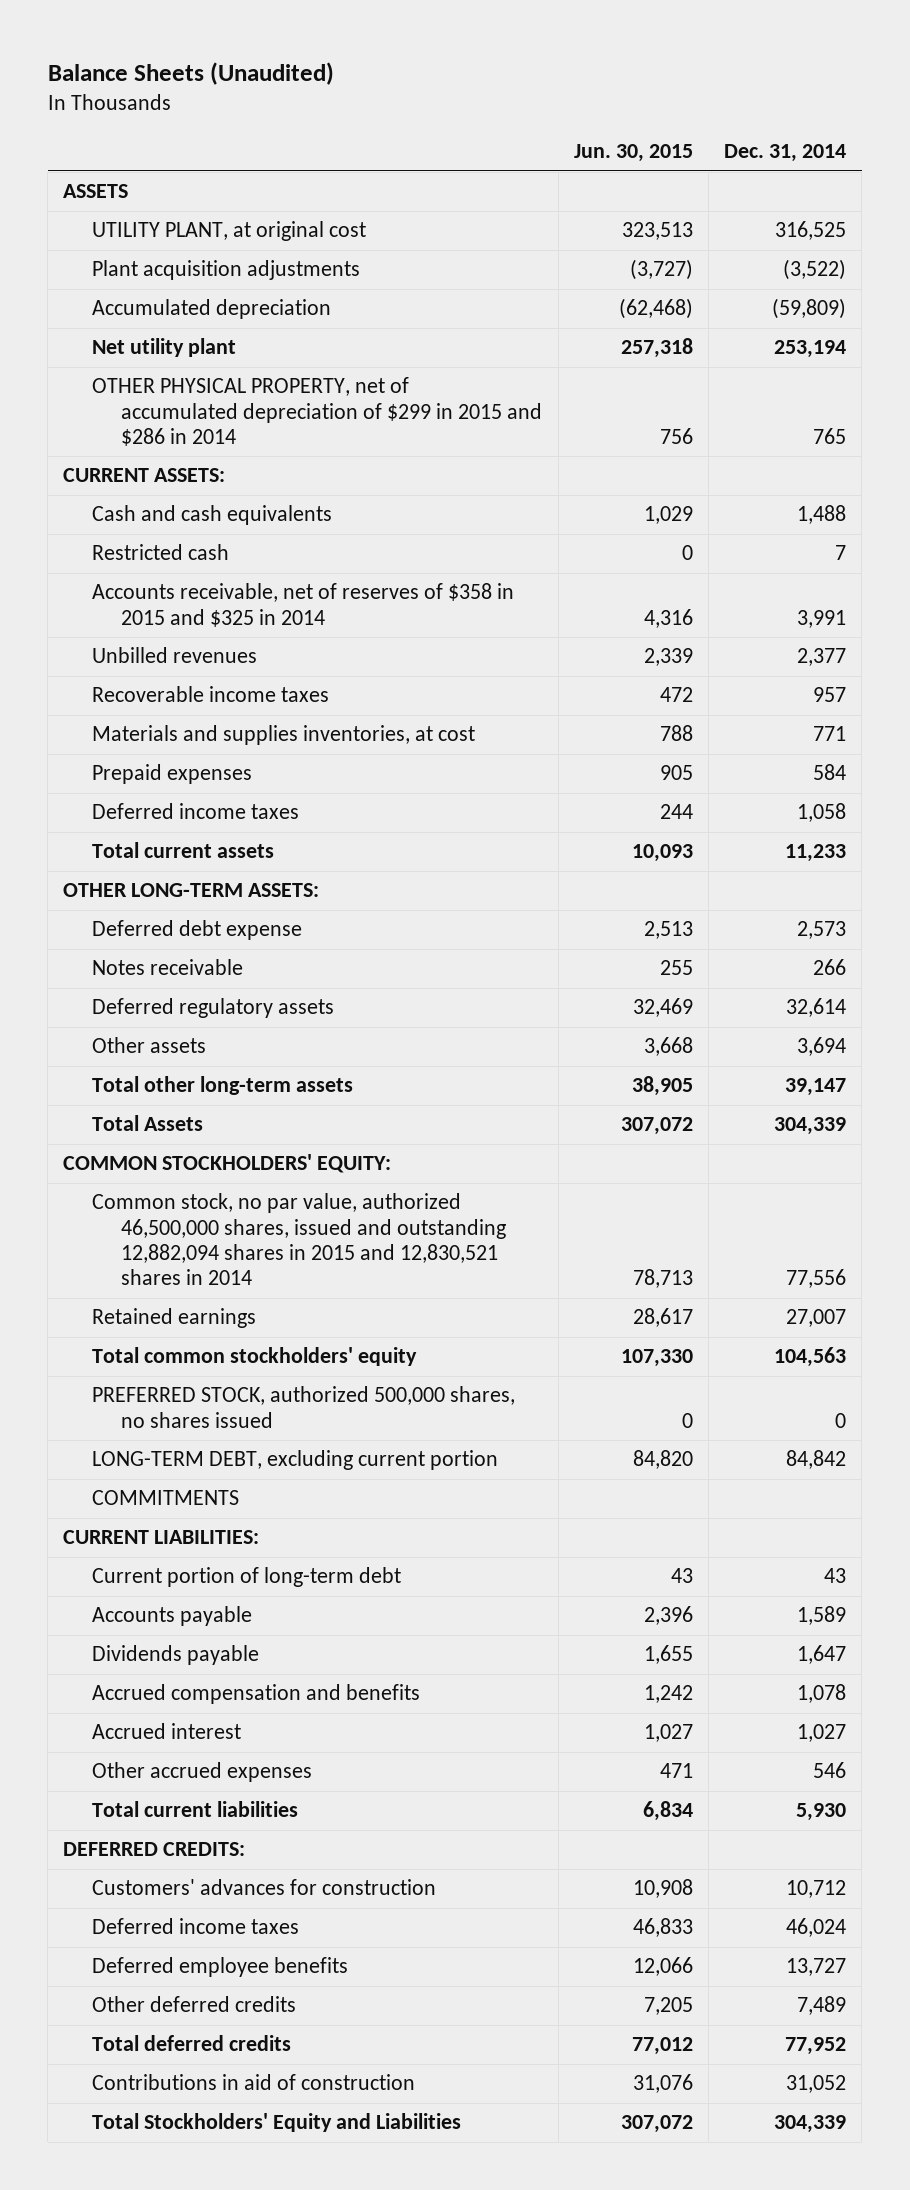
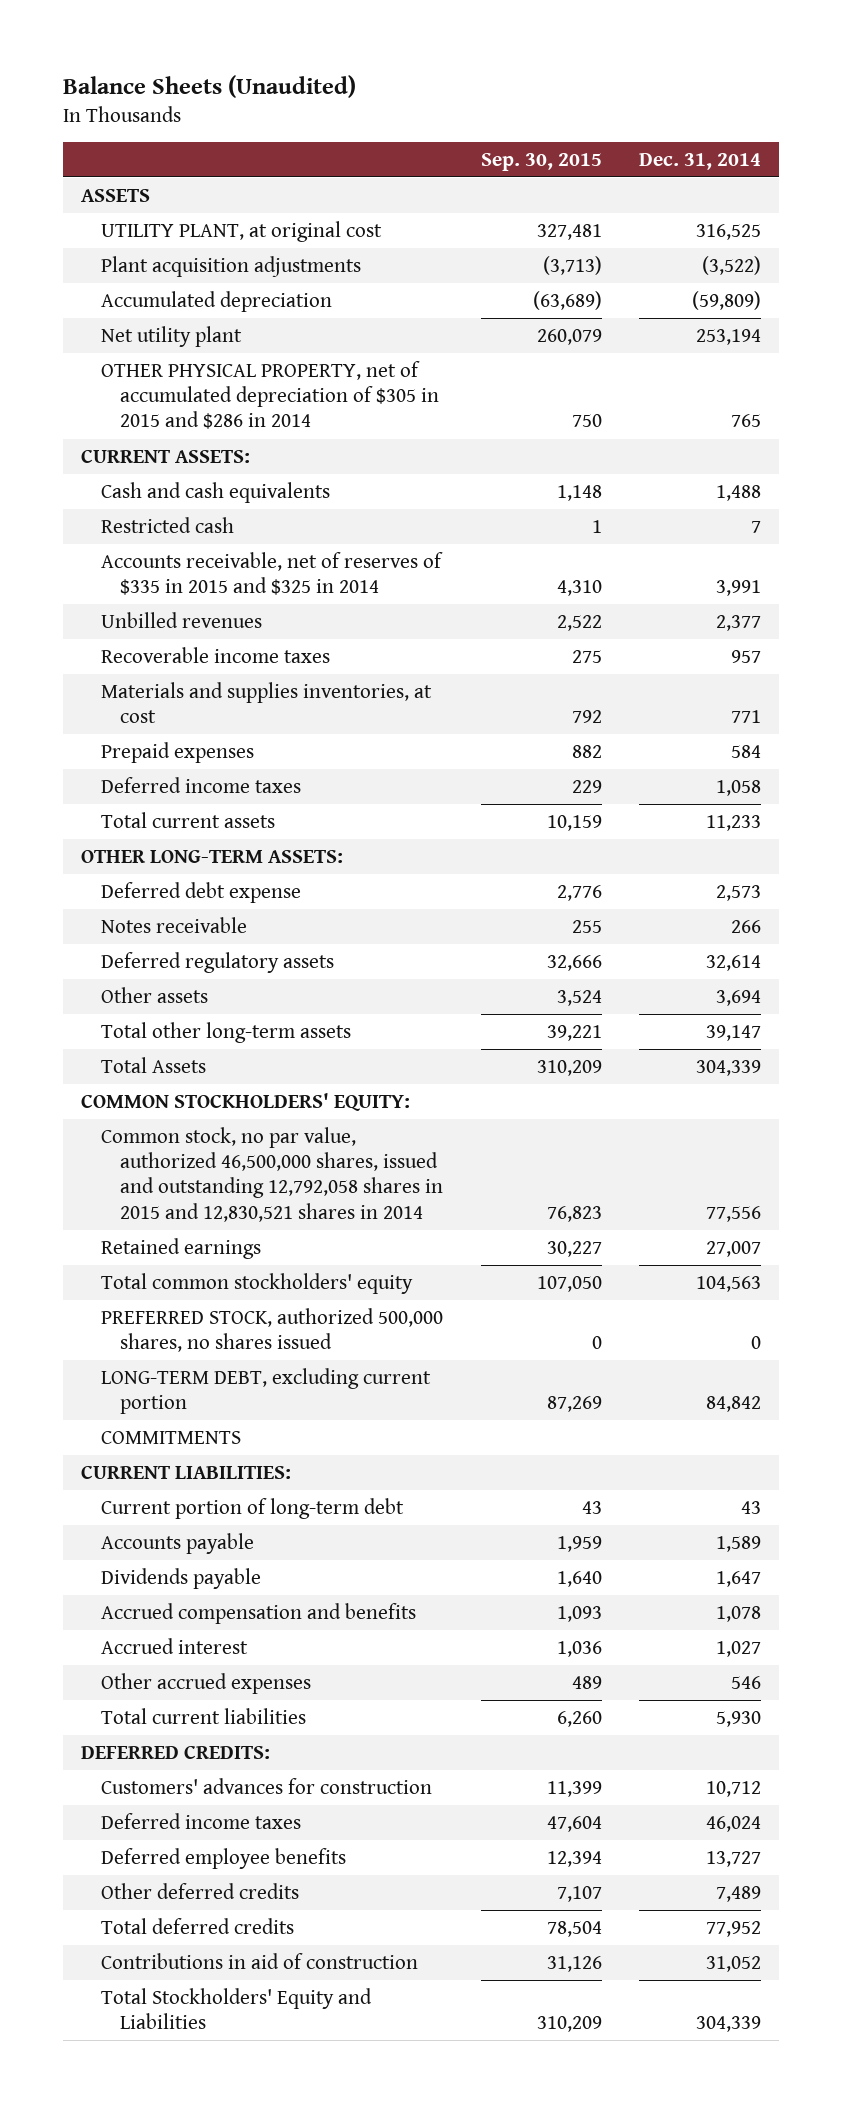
[573,144,693,163] Jun. 30, 2015 -> none
none -> [480,152,602,171] Sep. 30, 2015
[92,377,543,447] OTHER PHYSICAL PROPERTY, net of accumulated depreciation of $299 in 2015 and $286 in 2014 -> [100,360,440,430] OTHER PHYSICAL PROPERTY, net of accumulated depreciation of $305 in 2015 and $286 in 2014
[92,583,515,627] Accounts receivable, net of reserves of $358 in 2015 and $325 in 2014 -> [100,551,443,596] Accounts receivable, net of reserves of $335 in 2015 and $325 in 2014
[92,1193,507,1286] Common stock, no par value, authorized 46,500,000 shares, issued and outstanding 12,882,094 shares in 2015 and 12,830,521 shares in 2014 -> [100,1126,444,1222] Common stock, no par value, authorized 46,500,000 shares, issued and outstanding 12,792,058 shares in 2015 and 12,830,521 shares in 2014

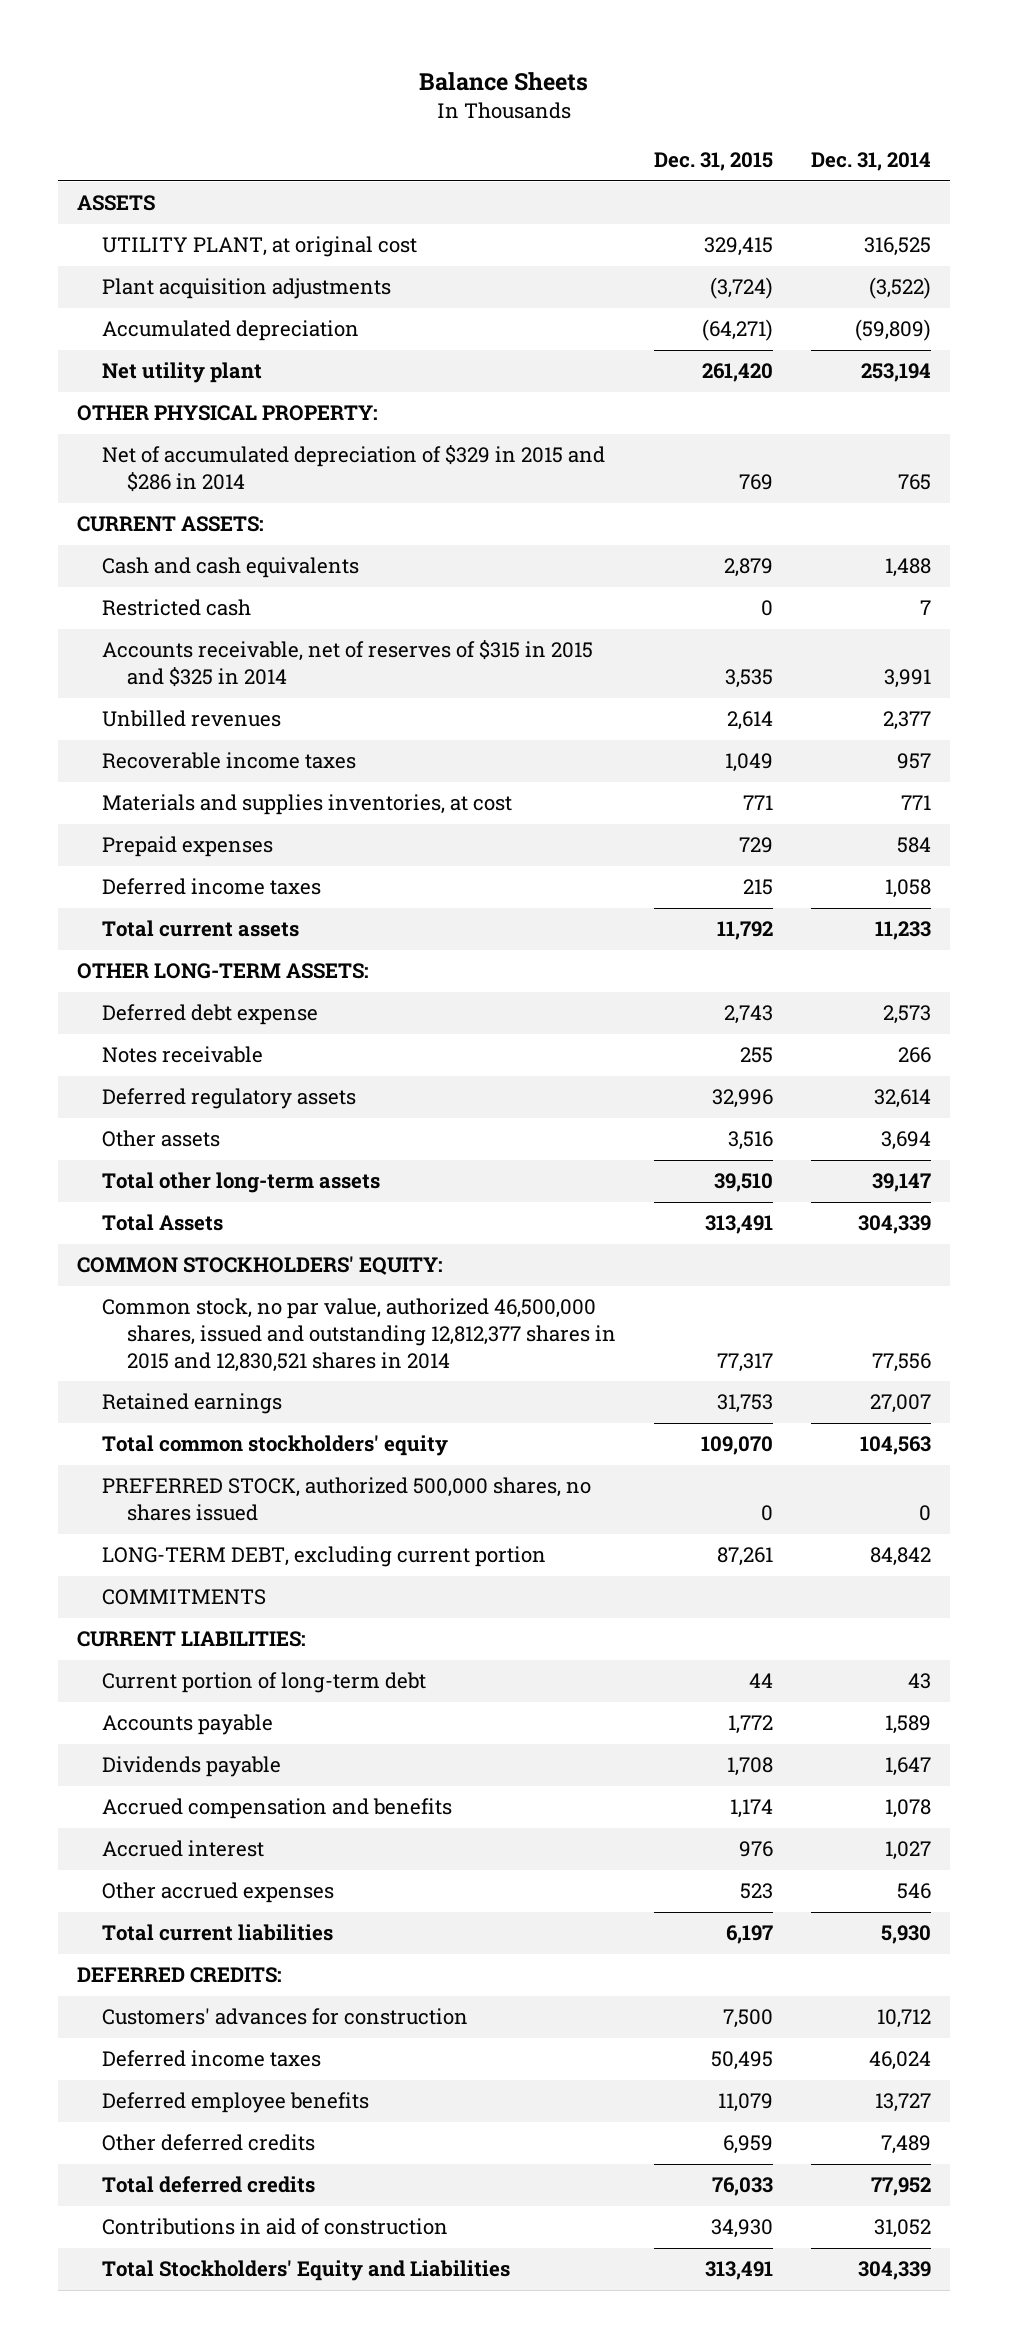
[62,75,356,99] Balance Sheets (Unaudited) -> [419,72,589,92] Balance Sheets
[480,152,602,171] Sep. 30, 2015 -> none
none -> [653,151,773,171] Dec. 31, 2015
none -> [77,405,379,422] OTHER PHYSICAL PROPERTY:
[100,360,440,430] OTHER PHYSICAL PROPERTY, net of accumulated depreciation of $305 in 2015 and $286 in 2014 -> [102,445,606,493] Net of accumulated depreciation of $329 in 2015 and $286 in 2014
[100,551,443,596] Accounts receivable, net of reserves of $335 in 2015 and $325 in 2014 -> [102,640,594,688] Accounts receivable, net of reserves of $315 in 2015 and $325 in 2014
[100,1126,444,1222] Common stock, no par value, authorized 46,500,000 shares, issued and outstanding 12,792,058 shares in 2015 and 12,830,521 shares in 2014 -> [102,1298,616,1372] Common stock, no par value, authorized 46,500,000 shares, issued and outstanding 12,812,377 shares in 2015 and 12,830,521 shares in 2014

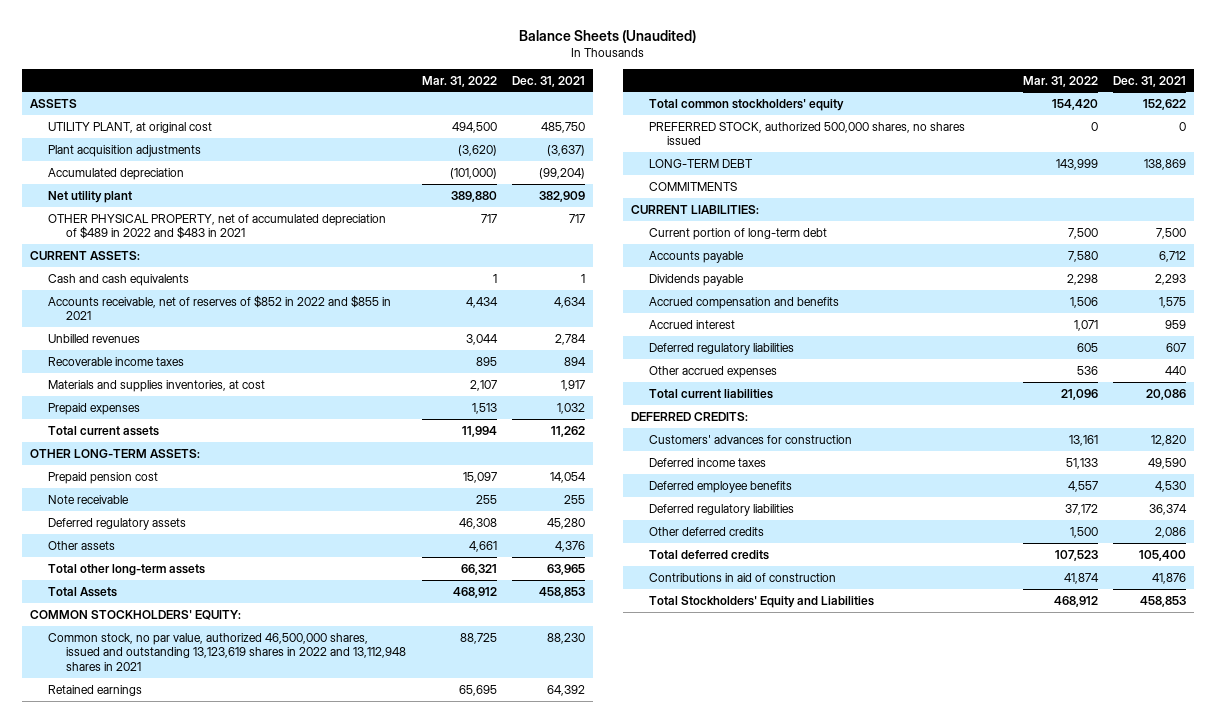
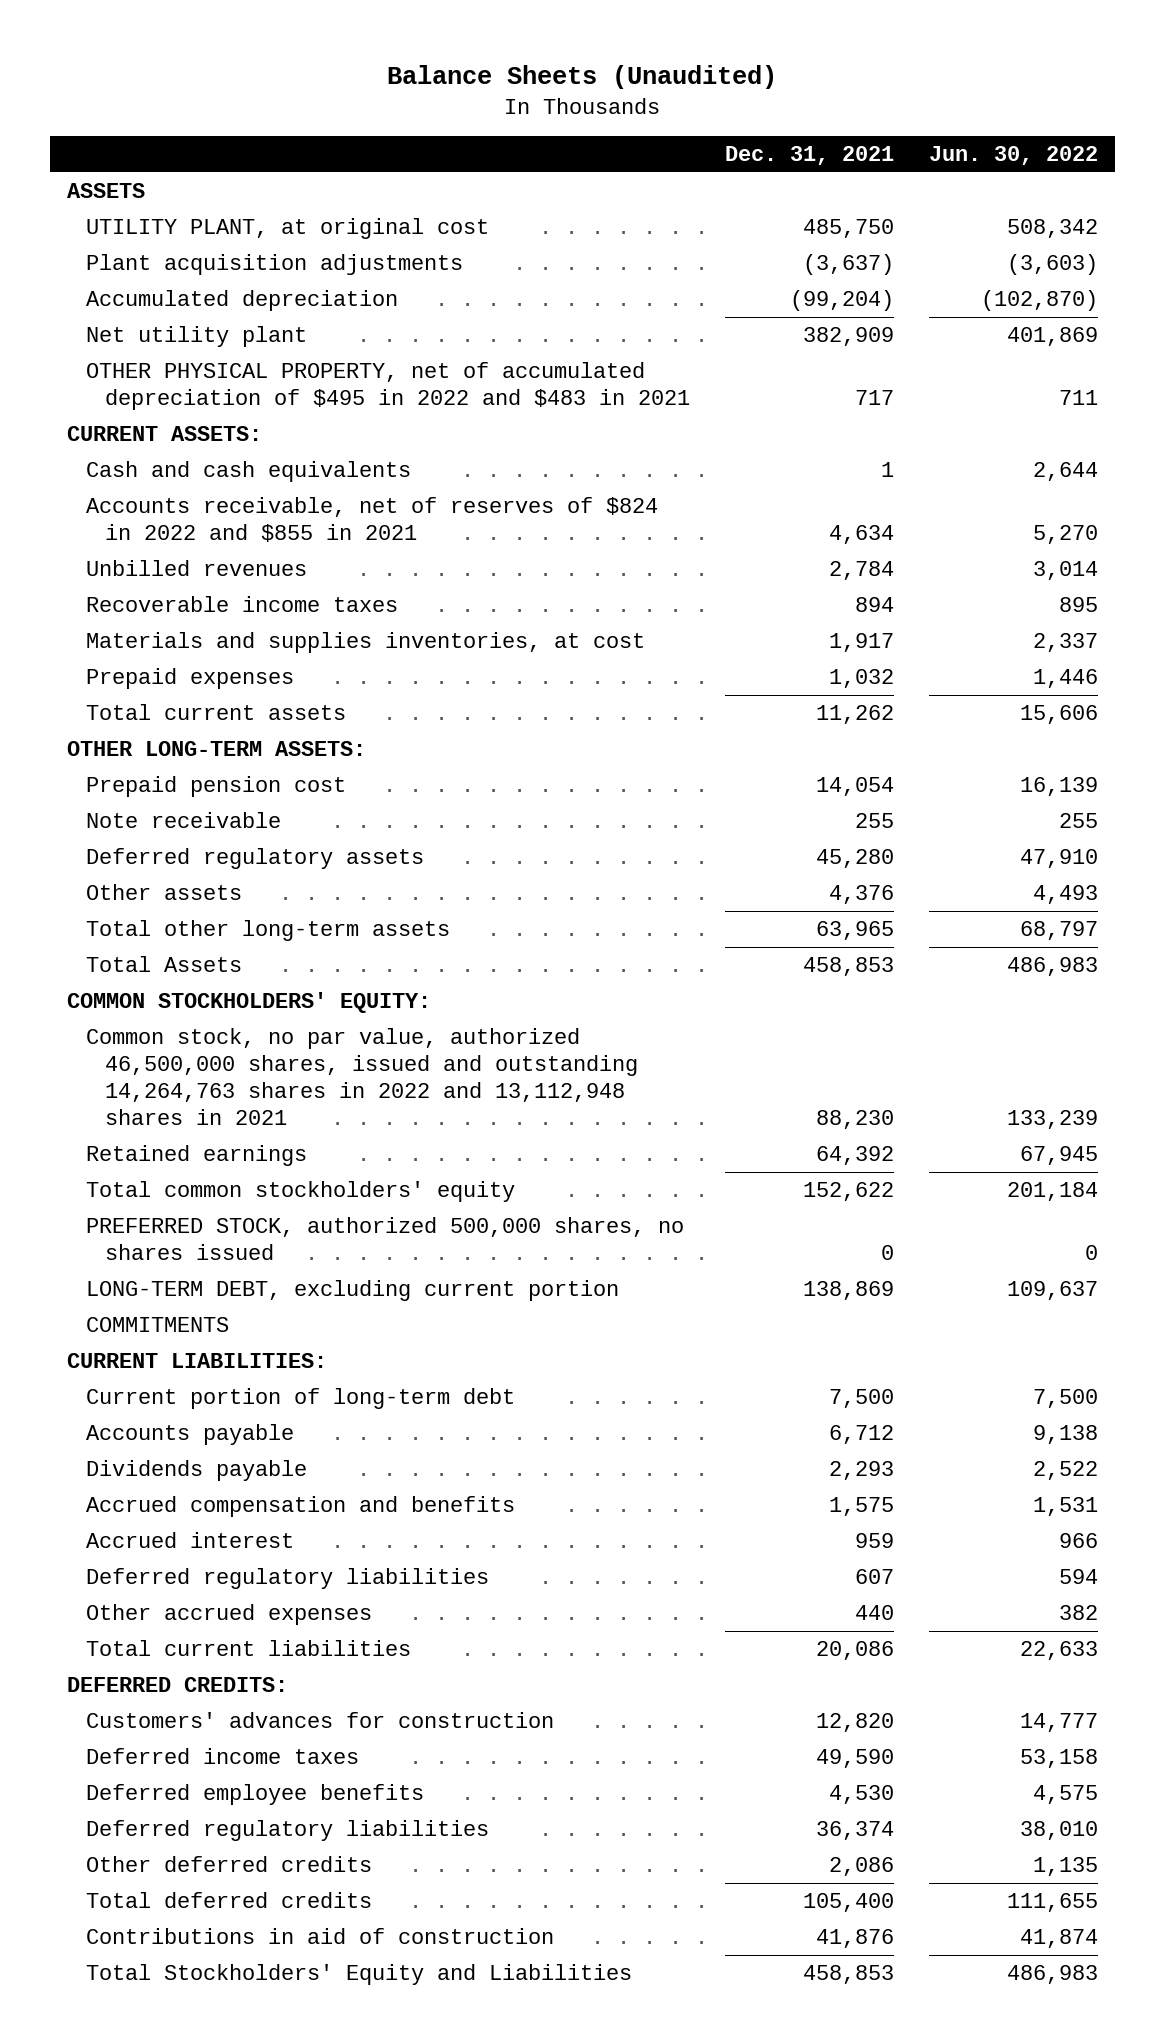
[421,75,497,87] Mar. 31, 2022 -> none
none -> [928,145,1098,165] Jun. 30, 2022
[48,213,387,240] OTHER PHYSICAL PROPERTY, net of accumulated depreciation of $489 in 2022 and $483 in 2021 -> [86,362,691,411] OTHER PHYSICAL PROPERTY, net of accumulated depreciation of $495 in 2022 and $483 in 2021
[48,294,392,321] Accounts receivable, net of reserves of $852 in 2022 and $855 in 2021 -> [86,497,659,543] Accounts receivable, net of reserves of $824 in 2022 and $855 in 2021
[48,632,407,672] Common stock, no par value, authorized 46,500,000 shares, issued and outstanding 13,123,619 shares in 2022 and 13,112,948 shares in 2021 -> [86,1028,639,1126] Common stock, no par value, authorized 46,500,000 shares, issued and outstanding 14,264,763 shares in 2022 and 13,112,948 shares in 2021
[648,158,753,168] LONG-TERM DEBT -> [86,1280,620,1302] LONG-TERM DEBT, excluding current portion

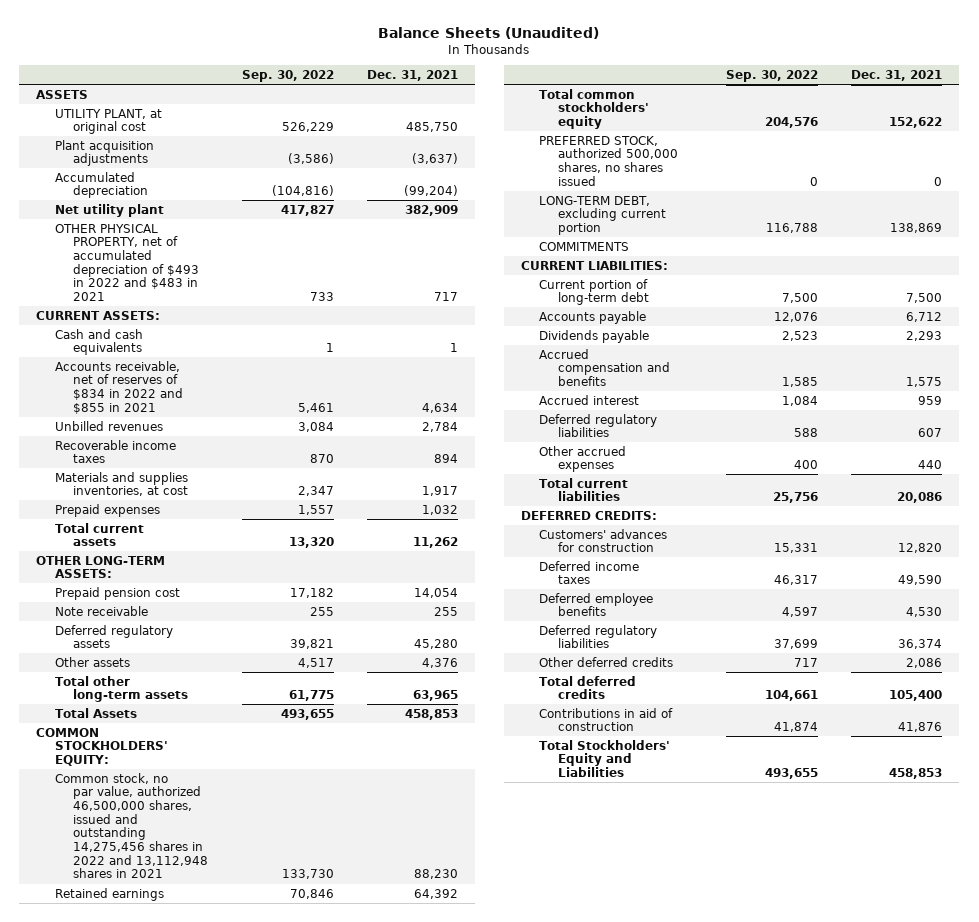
[928,145,1098,165] Jun. 30, 2022 -> none
none -> [241,70,334,83] Sep. 30, 2022
[86,362,691,411] OTHER PHYSICAL PROPERTY, net of accumulated depreciation of $495 in 2022 and $483 in 2021 -> [54,223,200,302] OTHER PHYSICAL PROPERTY, net of accumulated depreciation of $493 in 2022 and $483 in 2021
[86,497,659,543] Accounts receivable, net of reserves of $824 in 2022 and $855 in 2021 -> [54,360,184,414] Accounts receivable, net of reserves of $834 in 2022 and $855 in 2021
[86,1028,639,1126] Common stock, no par value, authorized 46,500,000 shares, issued and outstanding 14,264,763 shares in 2022 and 13,112,948 shares in 2021 -> [54,772,209,879] Common stock, no par value, authorized 46,500,000 shares, issued and outstanding 14,275,456 shares in 2022 and 13,112,948 shares in 2021

